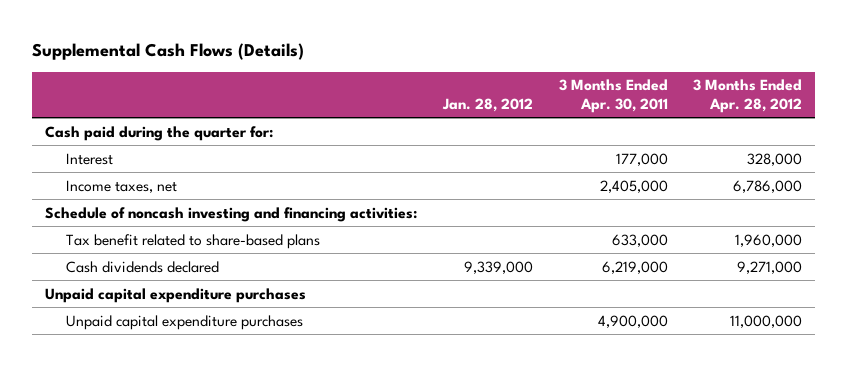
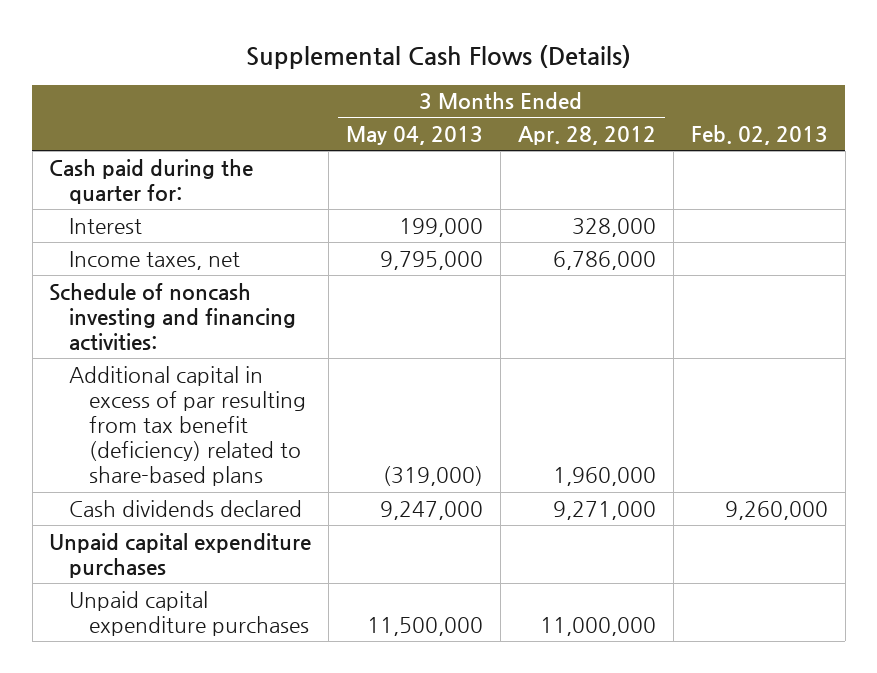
[441,97,533,112] Jan. 28, 2012 -> none
[558,79,668,113] 3 Months Ended Apr. 30, 2011 -> none
none -> [346,126,484,146] May 04, 2013
none -> [690,125,828,146] Feb. 02, 2013
[66,233,321,249] Tax benefit related to share-based plans -> [69,365,307,487] Additional capital in excess of par resulting from tax benefit (deficiency) related to share-based plans

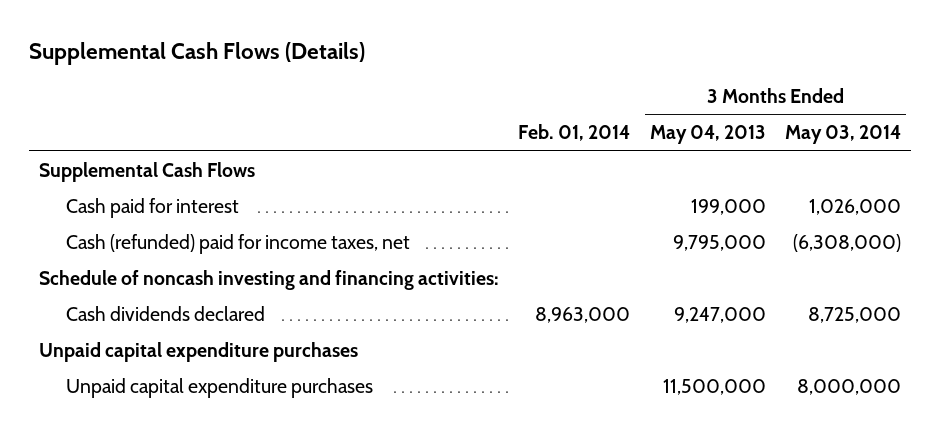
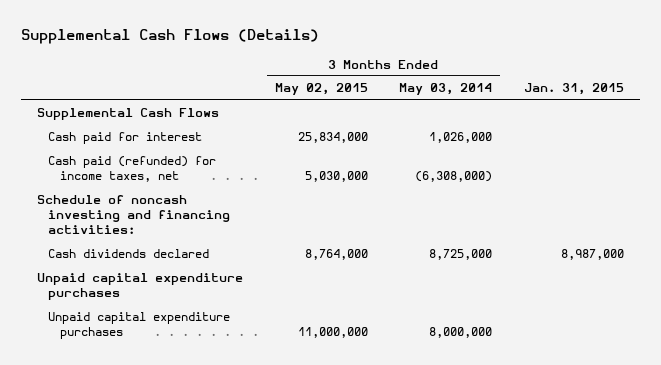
[518,124,631,142] Feb. 01, 2014 -> none
[649,125,766,145] May 04, 2013 -> none
none -> [274,83,368,96] May 02, 2015
none -> [523,83,624,96] Jan. 31, 2015
[65,233,410,254] Cash (refunded) paid for income taxes, net -> [48,156,217,183] Cash paid (refunded) for income taxes, net

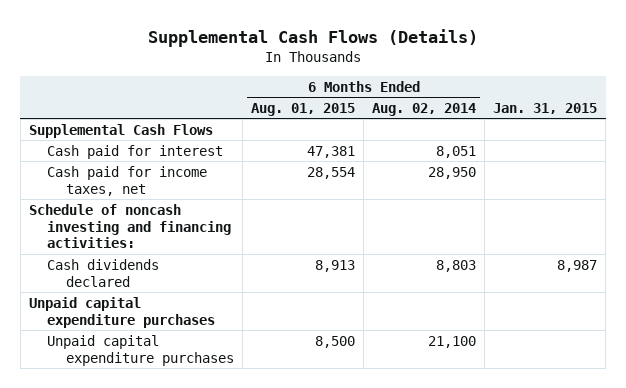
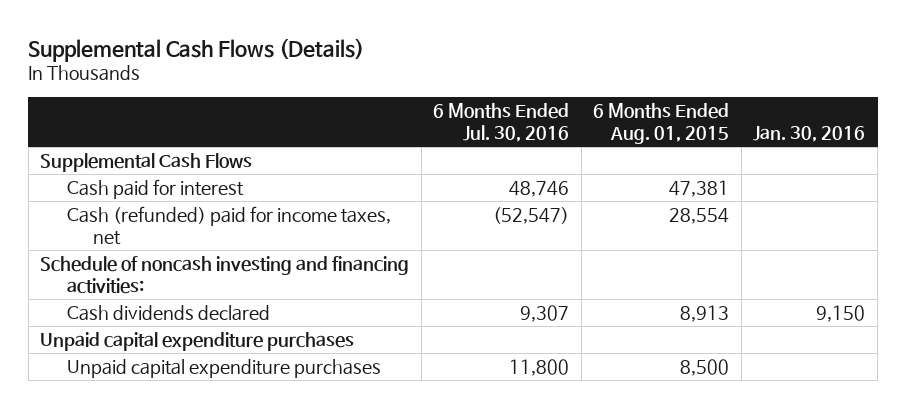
[372,102,477,116] Aug. 02, 2014 -> none
[493,102,598,114] Jan. 31, 2015 -> none
none -> [433,103,570,142] 6 Months Ended Jul. 30, 2016
none -> [753,125,866,142] Jan. 30, 2016
[47,165,208,196] Cash paid for income taxes, net -> [66,206,391,245] Cash (refunded) paid for income taxes, net

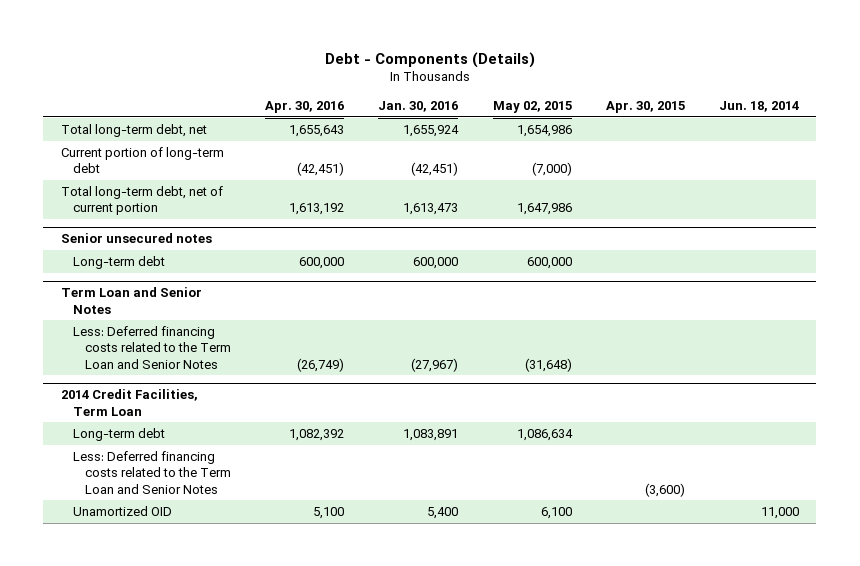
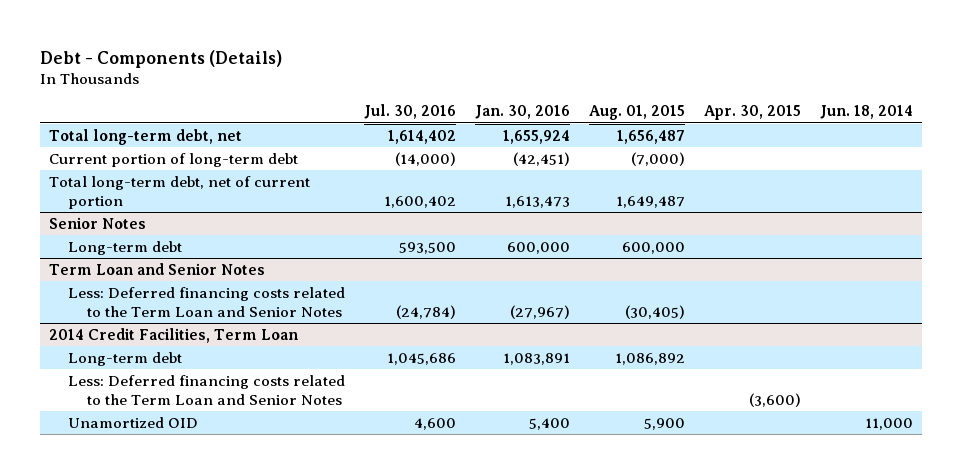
[265,100,345,113] Apr. 30, 2016 -> none
[492,100,572,113] May 02, 2015 -> none
none -> [364,104,457,120] Jul. 30, 2016
none -> [589,105,686,121] Aug. 01, 2015
[60,233,212,244] Senior unsecured notes -> [49,216,147,229] Senior Notes

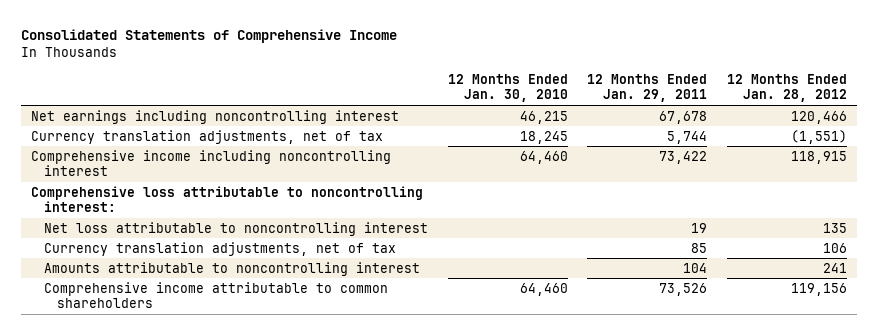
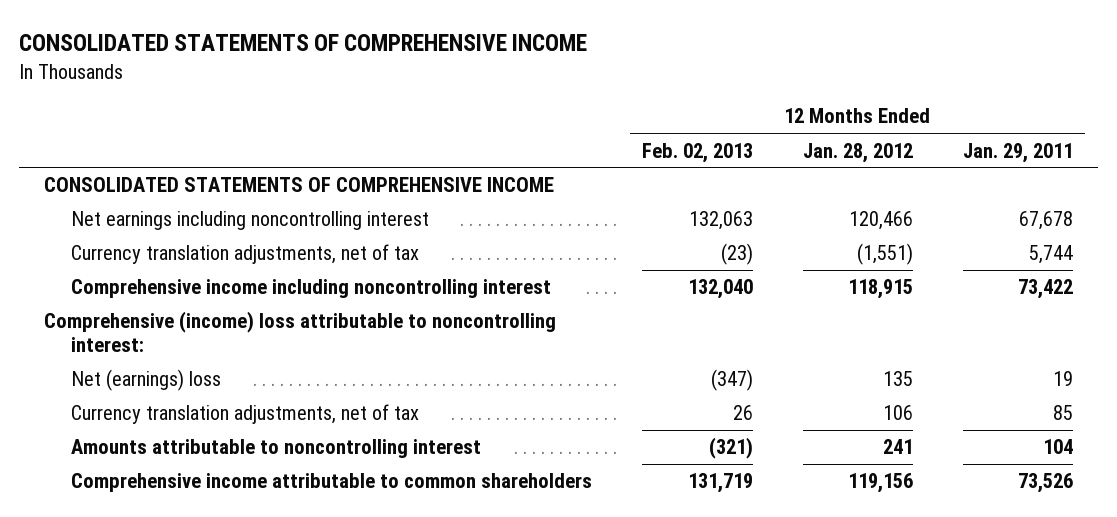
[20,29,397,44] Consolidated Statements of Comprehensive Income -> [19,33,588,51] CONSOLIDATED STATEMENTS OF COMPREHENSIVE INCOME
[447,73,568,103] 12 Months Ended Jan. 30, 2010 -> none
none -> [642,142,754,163] Feb. 02, 2013
none -> [44,177,555,193] CONSOLIDATED STATEMENTS OF COMPREHENSIVE INCOME
[30,185,423,213] Comprehensive loss attributable to noncontrolling interest: -> [44,311,557,353] Comprehensive (income) loss attributable to noncontrolling interest:
[43,221,428,236] Net loss attributable to noncontrolling interest -> [71,369,222,392] Net (earnings) loss

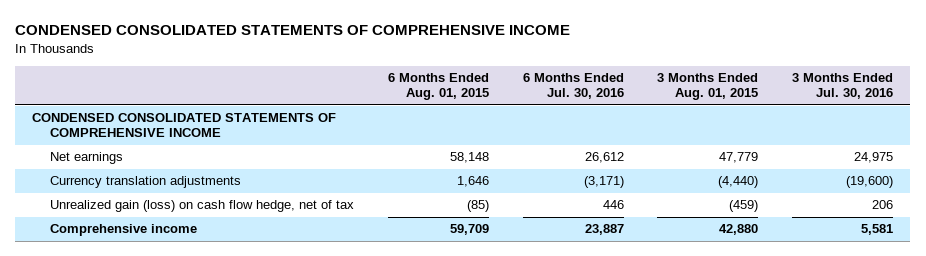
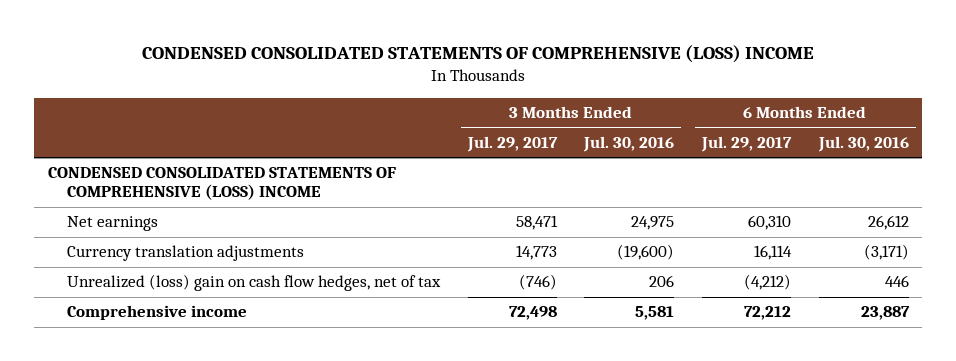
[15,25,571,36] CONDENSED CONSOLIDATED STATEMENTS OF COMPREHENSIVE INCOME -> [142,45,815,64] CONDENSED CONSOLIDATED STATEMENTS OF COMPREHENSIVE (LOSS) INCOME
[387,73,489,100] 6 Months Ended Aug. 01, 2015 -> none
[657,73,759,100] 3 Months Ended Aug. 01, 2015 -> none
none -> [466,136,558,153] Jul. 29, 2017
none -> [701,136,793,153] Jul. 29, 2017
[32,113,337,138] CONDENSED CONSOLIDATED STATEMENTS OF COMPREHENSIVE INCOME -> [47,167,396,201] CONDENSED CONSOLIDATED STATEMENTS OF COMPREHENSIVE (LOSS) INCOME
[49,200,354,213] Unrealized gain (loss) on cash flow hedge, net of tax -> [67,274,442,292] Unrealized (loss) gain on cash flow hedges, net of tax

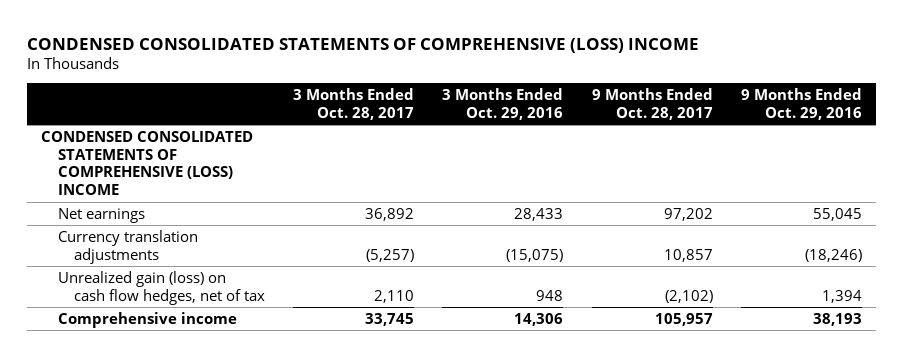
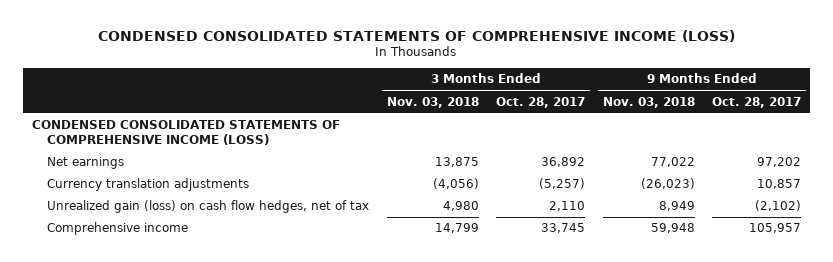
[27,37,700,53] CONDENSED CONSOLIDATED STATEMENTS OF COMPREHENSIVE (LOSS) INCOME -> [98,29,736,42] CONDENSED CONSOLIDATED STATEMENTS OF COMPREHENSIVE INCOME (LOSS)
[442,88,564,120] 3 Months Ended Oct. 29, 2016 -> none
[740,88,862,120] 9 Months Ended Oct. 29, 2016 -> none
none -> [386,96,479,108] Nov. 03, 2018
none -> [602,96,695,108] Nov. 03, 2018
[41,130,254,196] CONDENSED CONSOLIDATED STATEMENTS OF COMPREHENSIVE (LOSS) INCOME -> [31,120,340,145] CONDENSED CONSOLIDATED STATEMENTS OF COMPREHENSIVE INCOME (LOSS)

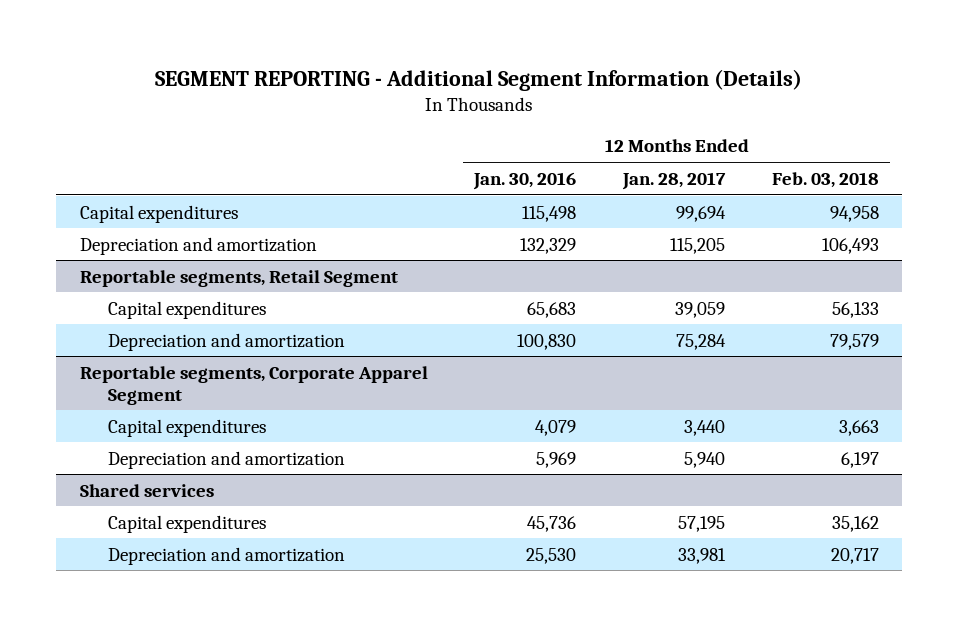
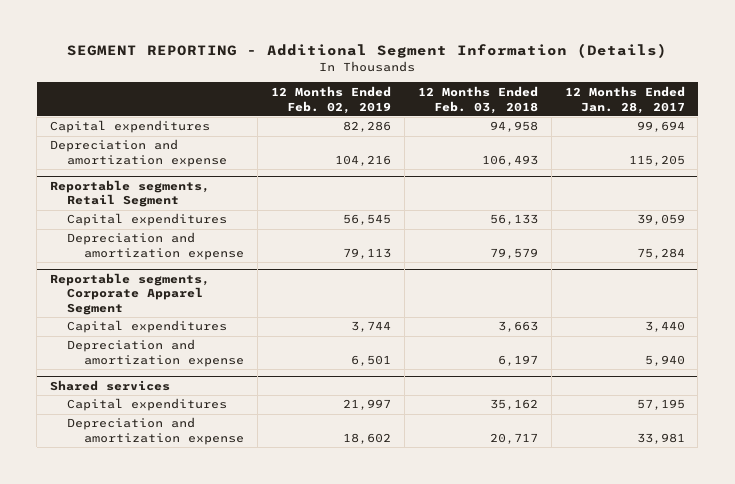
[473,171,577,190] Jan. 30, 2016 -> none
none -> [270,85,391,114] 12 Months Ended Feb. 02, 2019
[79,236,317,255] Depreciation and amortization -> [50,139,228,168] Depreciation and amortization expense
[108,332,346,351] Depreciation and amortization -> [67,232,244,261] Depreciation and amortization expense
[108,450,346,469] Depreciation and amortization -> [67,339,244,368] Depreciation and amortization expense
[108,546,346,565] Depreciation and amortization -> [67,417,244,446] Depreciation and amortization expense

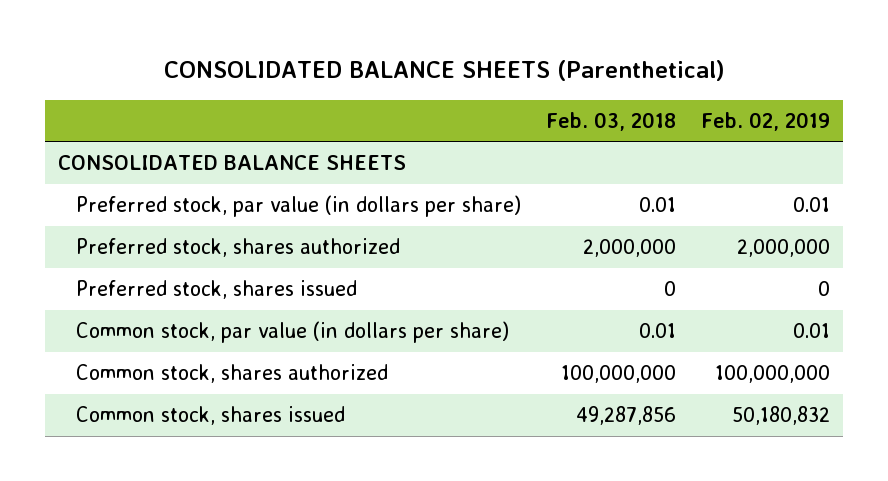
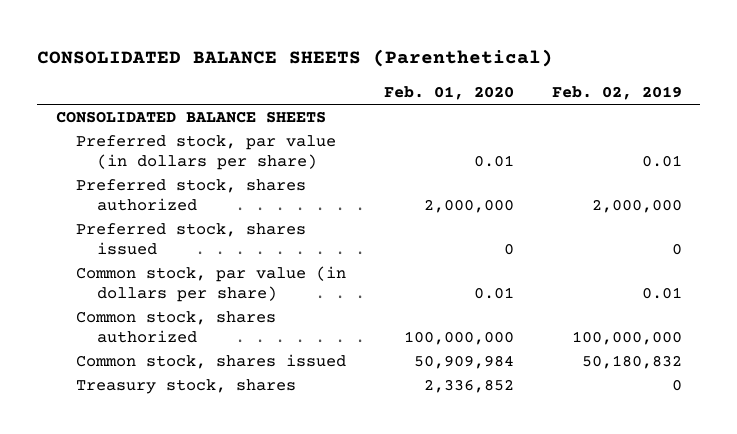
[546,111,677,131] Feb. 03, 2018 -> none
none -> [384,86,515,101] Feb. 01, 2020
none -> [76,379,297,395] Treasury stock, shares

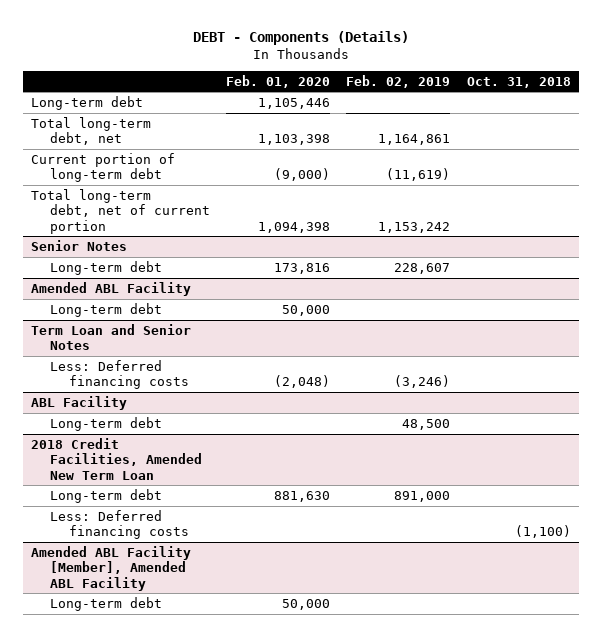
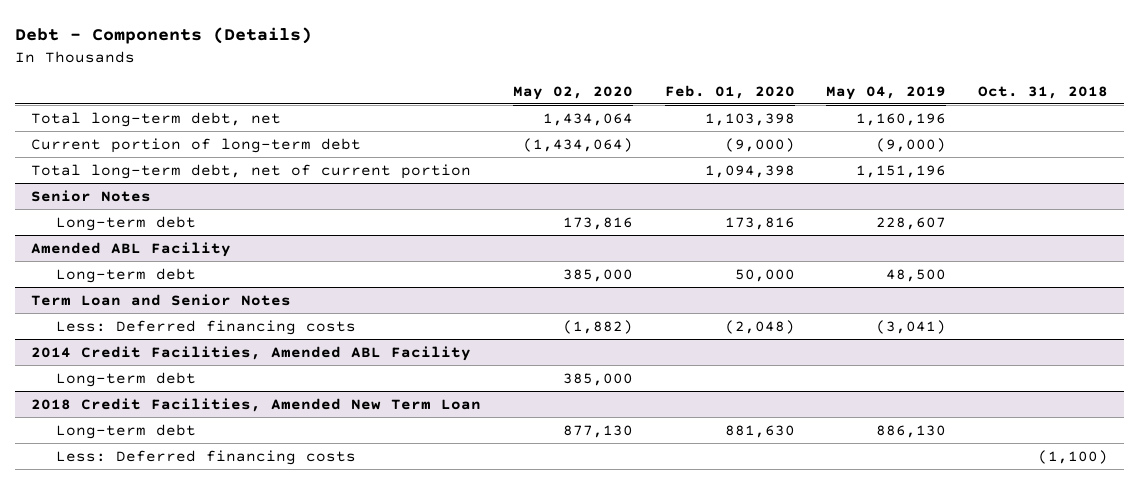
[192,30,409,45] DEBT - Components (Details) -> [15,27,313,45] Debt - Components (Details)
[346,74,451,88] Feb. 02, 2019 -> none
none -> [512,85,633,100] May 02, 2020
none -> [826,85,947,100] May 04, 2019
[31,95,144,110] Long-term debt -> none
[31,395,128,410] ABL Facility -> none
none -> [30,345,471,361] 2014 Credit Facilities, Amended ABL Facility
[31,545,192,591] Amended ABL Facility [Member], Amended ABL Facility -> none
[49,596,162,611] Long-term debt -> none

